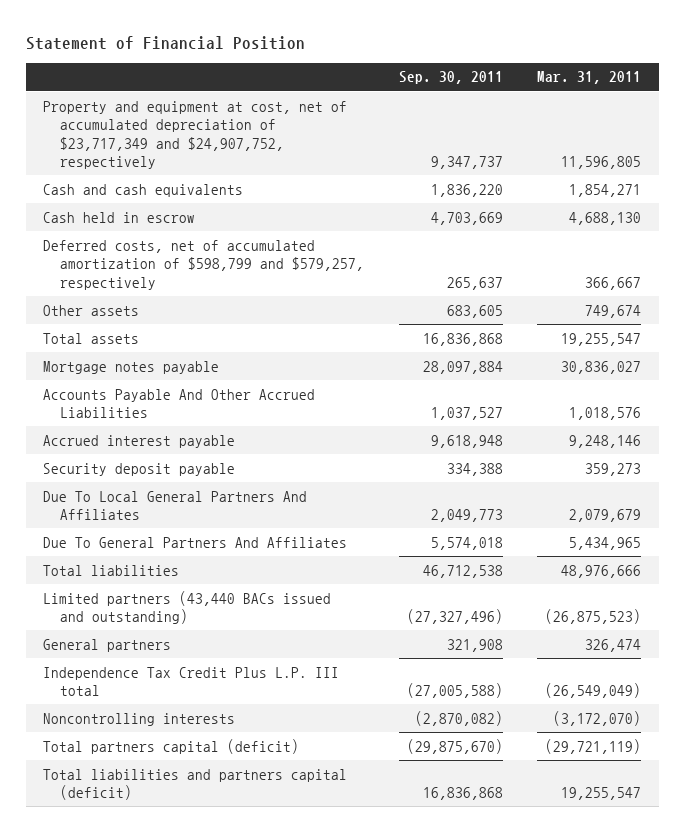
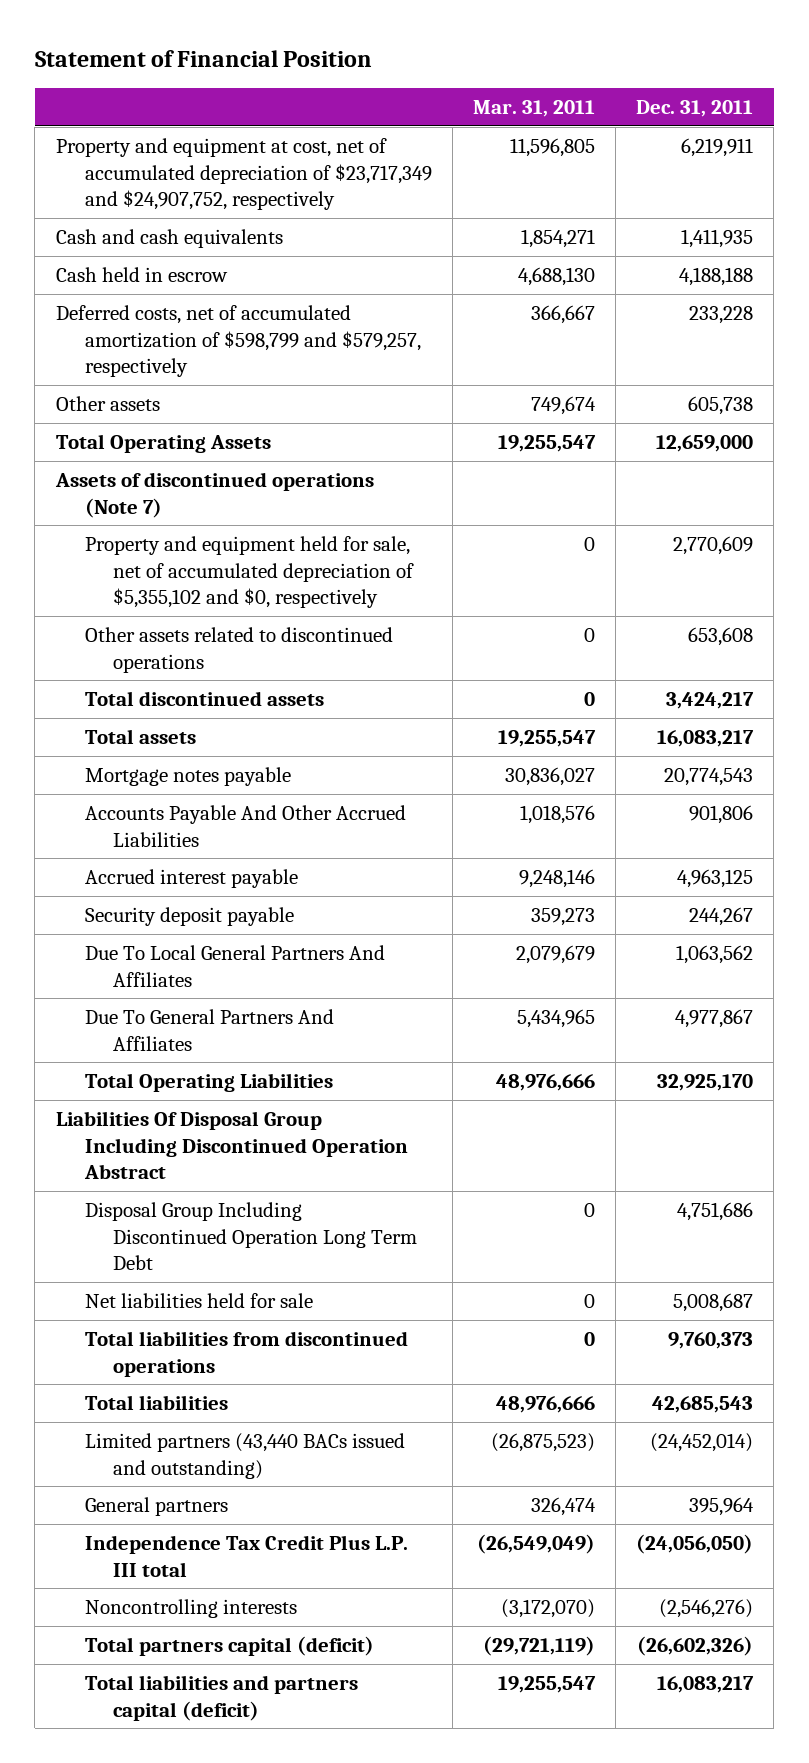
[398,71,503,85] Sep. 30, 2011 -> none
none -> [636,99,754,117] Dec. 31, 2011
none -> [55,433,271,453] Total Operating Assets
none -> [54,471,374,518] Assets of discontinued operations (Note 7)
none -> [84,535,415,609] Property and equipment held for sale, net of accumulated depreciation of $5,355,102 and $0, respectively
none -> [84,626,393,673] Other assets related to discontinued operations
none -> [84,690,324,706] Total discontinued assets
none -> [84,1072,333,1092] Total Operating Liabilities
none -> [55,1110,408,1180] Liabilities Of Disposal Group Including Discontinued Operation Abstract
none -> [84,1201,418,1271] Disposal Group Including Discontinued Operation Long Term Debt
none -> [84,1292,313,1308] Net liabilities held for sale
none -> [84,1330,408,1377] Total liabilities from discontinued operations

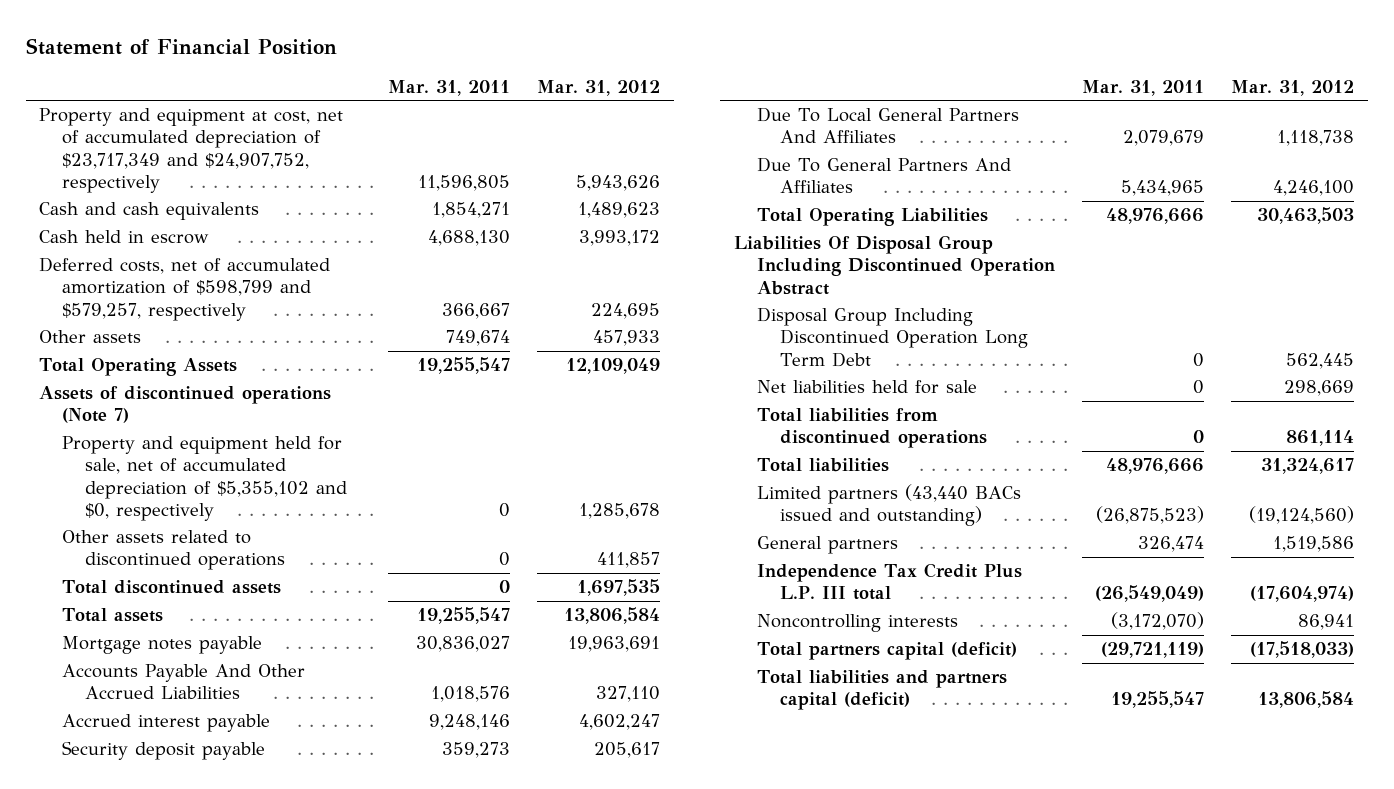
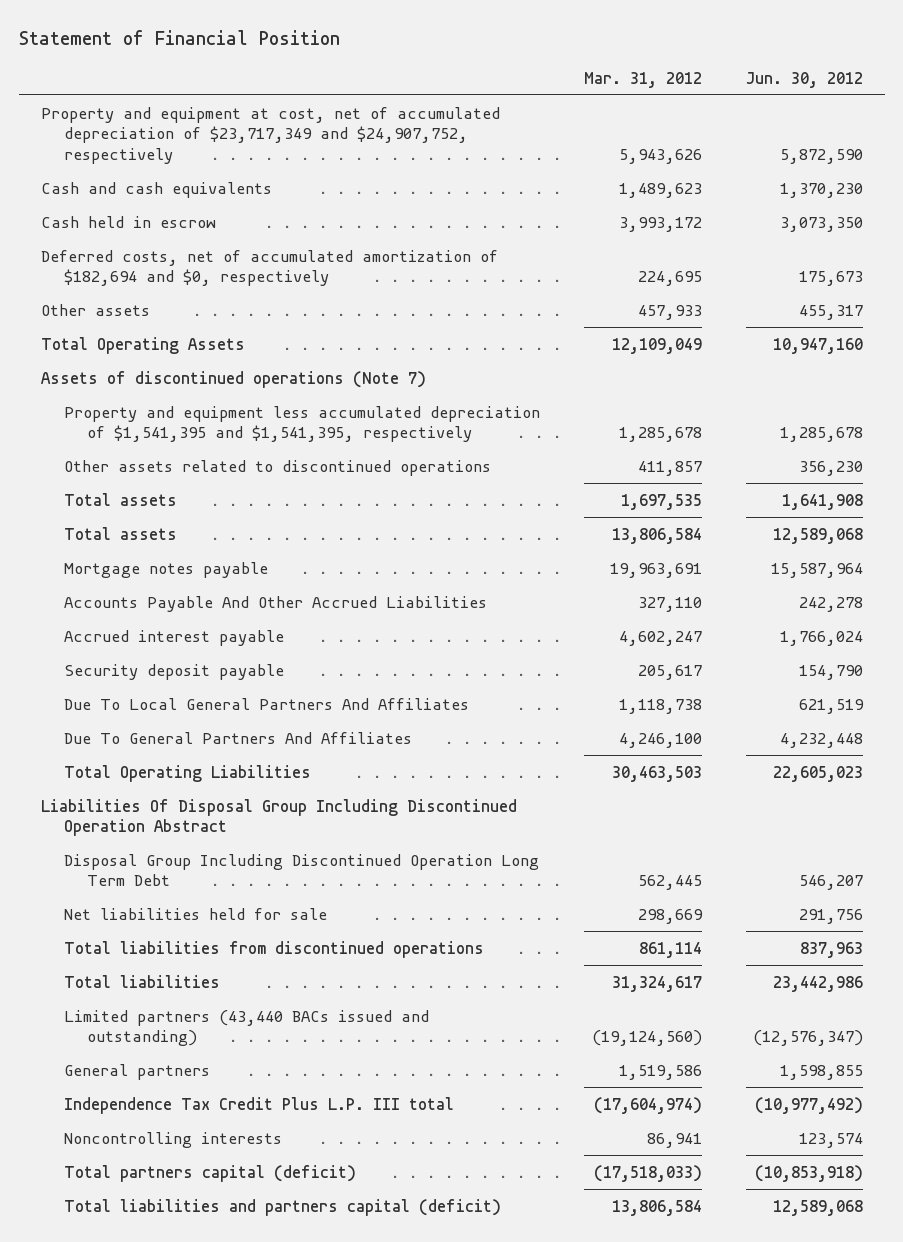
[387,79,510,96] Mar. 31, 2011 -> none
none -> [745,71,863,88] Jun. 30, 2012
[39,257,331,321] Deferred costs, net of accumulated amortization of $598,799 and $579,257, respectively -> [40,249,498,287] Deferred costs, net of accumulated amortization of $182,694 and $0, respectively
[62,436,348,521] Property and equipment held for sale, net of accumulated depreciation of $5,355,102 and $0, respectively -> [63,405,540,443] Property and equipment less accumulated depreciation of $1,541,395 and $1,541,395, respectively
[62,580,282,595] Total discontinued assets -> [63,492,177,506] Total assets

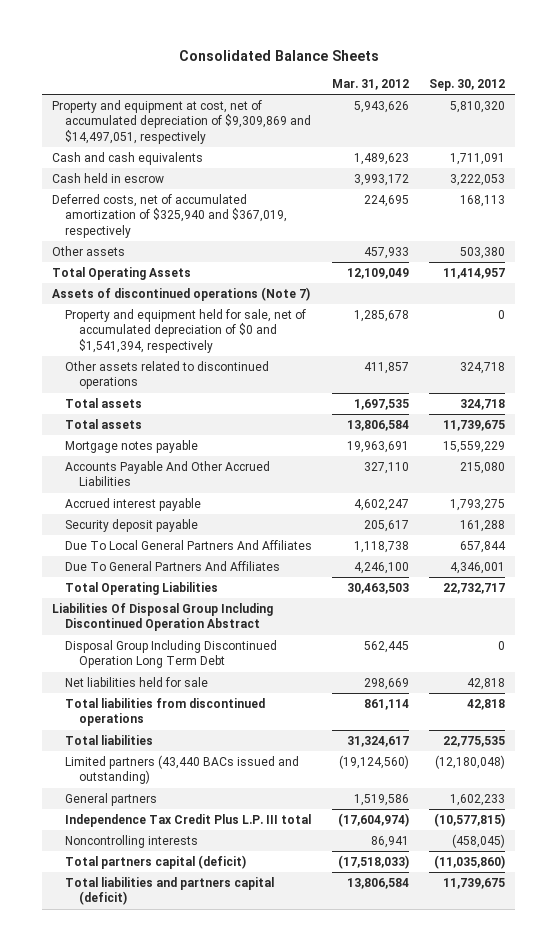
[18,29,340,45] Statement of Financial Position -> [178,49,379,61] Consolidated Balance Sheets
[745,71,863,88] Jun. 30, 2012 -> none
none -> [429,78,506,91] Sep. 30, 2012
[40,106,500,165] Property and equipment at cost, net of accumulated depreciation of $23,717,349 and $24,907,752, respectively -> [52,99,312,144] Property and equipment at cost, net of accumulated depreciation of $9,309,869 and $14,497,051, respectively
[40,249,498,287] Deferred costs, net of accumulated amortization of $182,694 and $0, respectively -> [52,193,288,238] Deferred costs, net of accumulated amortization of $325,940 and $367,019, respectively
[63,405,540,443] Property and equipment less accumulated depreciation of $1,541,395 and $1,541,395, respectively -> [65,308,307,353] Property and equipment held for sale, net of accumulated depreciation of $0 and $1,541,394, respectively

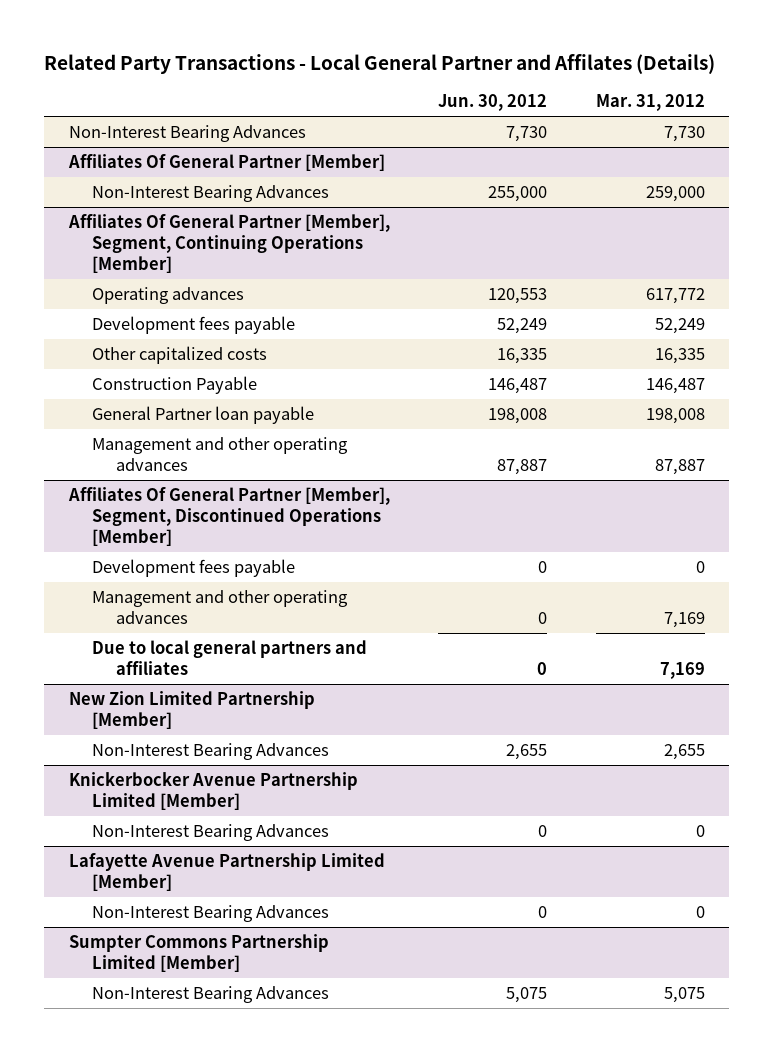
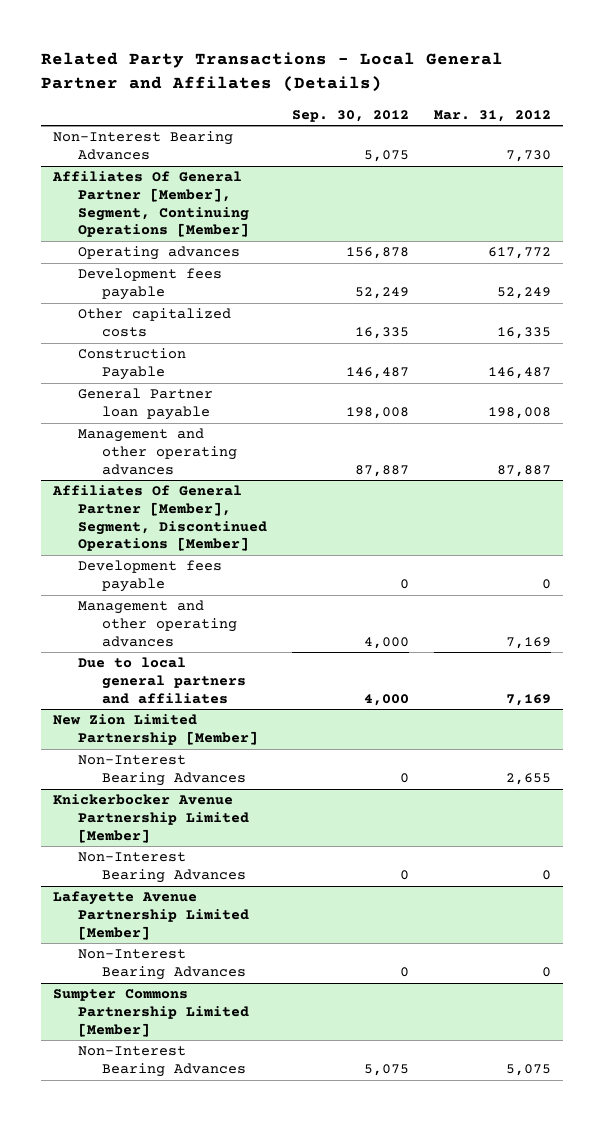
[438,94,548,112] Jun. 30, 2012 -> none
none -> [291,109,409,122] Sep. 30, 2012
[67,153,385,171] Affiliates Of General Partner [Member] -> none
[92,184,330,202] Non-Interest Bearing Advances -> none

